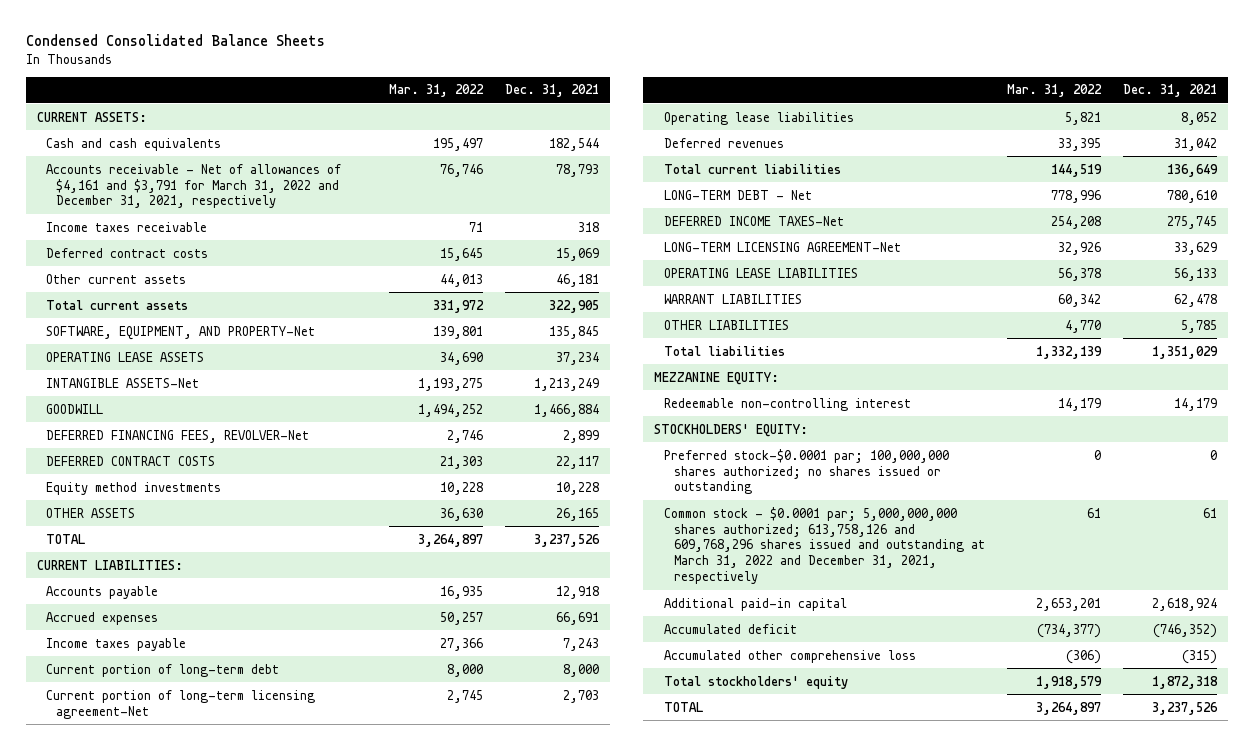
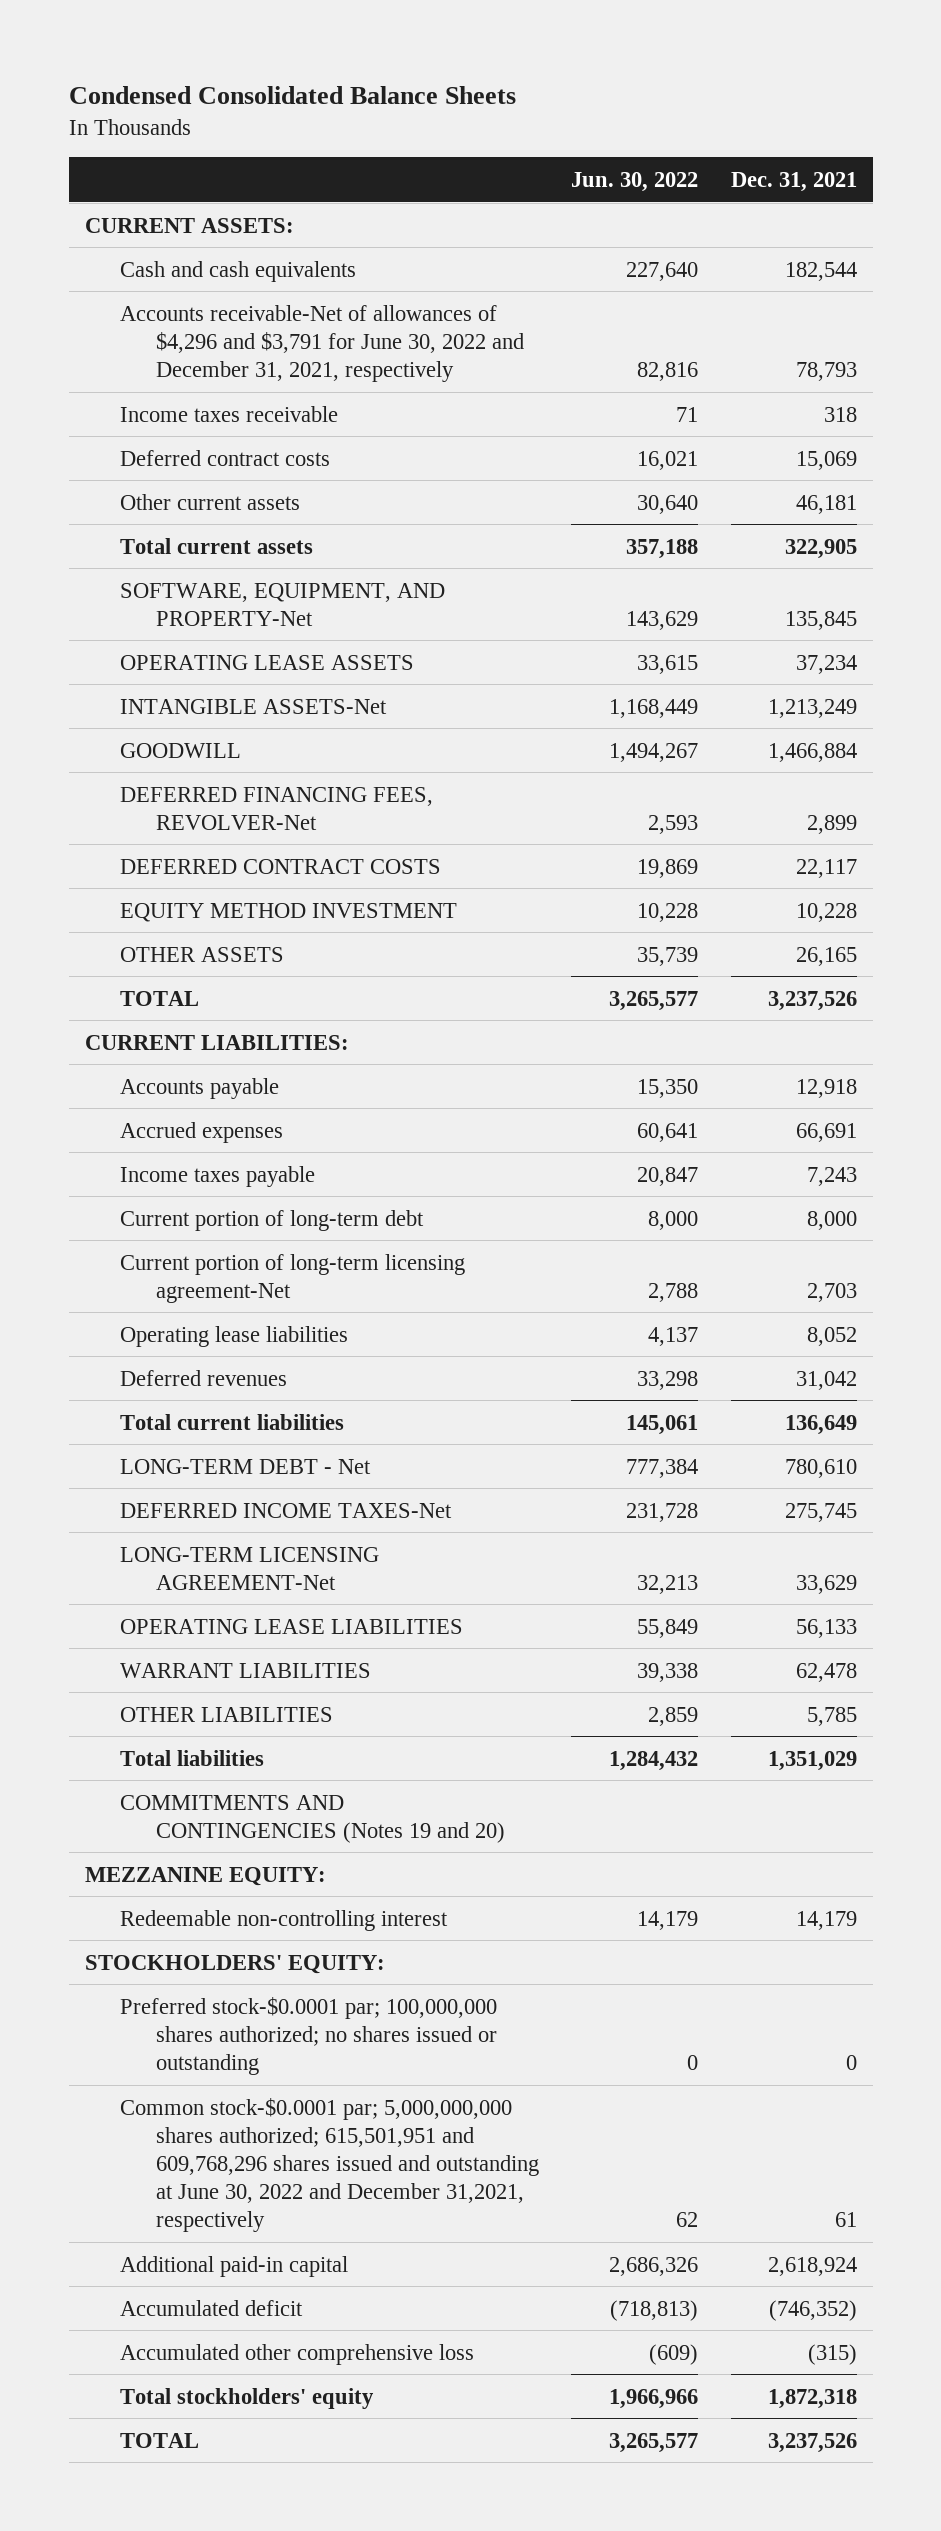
[389,84,485,98] Mar. 31, 2022 -> none
none -> [571,172,699,193] Jun. 30, 2022
[46,163,342,209] Accounts receivable - Net of allowances of $4,161 and $3,791 for March 31, 2022 and December 31, 2021, respectively -> [120,304,524,382] Accounts receivable-Net of allowances of $4,296 and $3,791 for June 30, 2022 and December 31, 2021, respectively
[46,481,222,495] Equity method investments -> [120,902,458,922] EQUITY METHOD INVESTMENT
none -> [120,1794,505,1843] COMMITMENTS AND CONTINGENCIES (Notes 19 and 20)
[664,506,985,585] Common stock - $0.0001 par; 5,000,000,000 shares authorized; 613,758,126 and 609,768,296 shares issued and outstanding at March 31, 2022 and December 31, 2021, respectively -> [120,2097,539,2233] Common stock-$0.0001 par; 5,000,000,000 shares authorized; 615,501,951 and 609,768,296 shares issued and outstanding at June 30, 2022 and December 31,2021, respectively

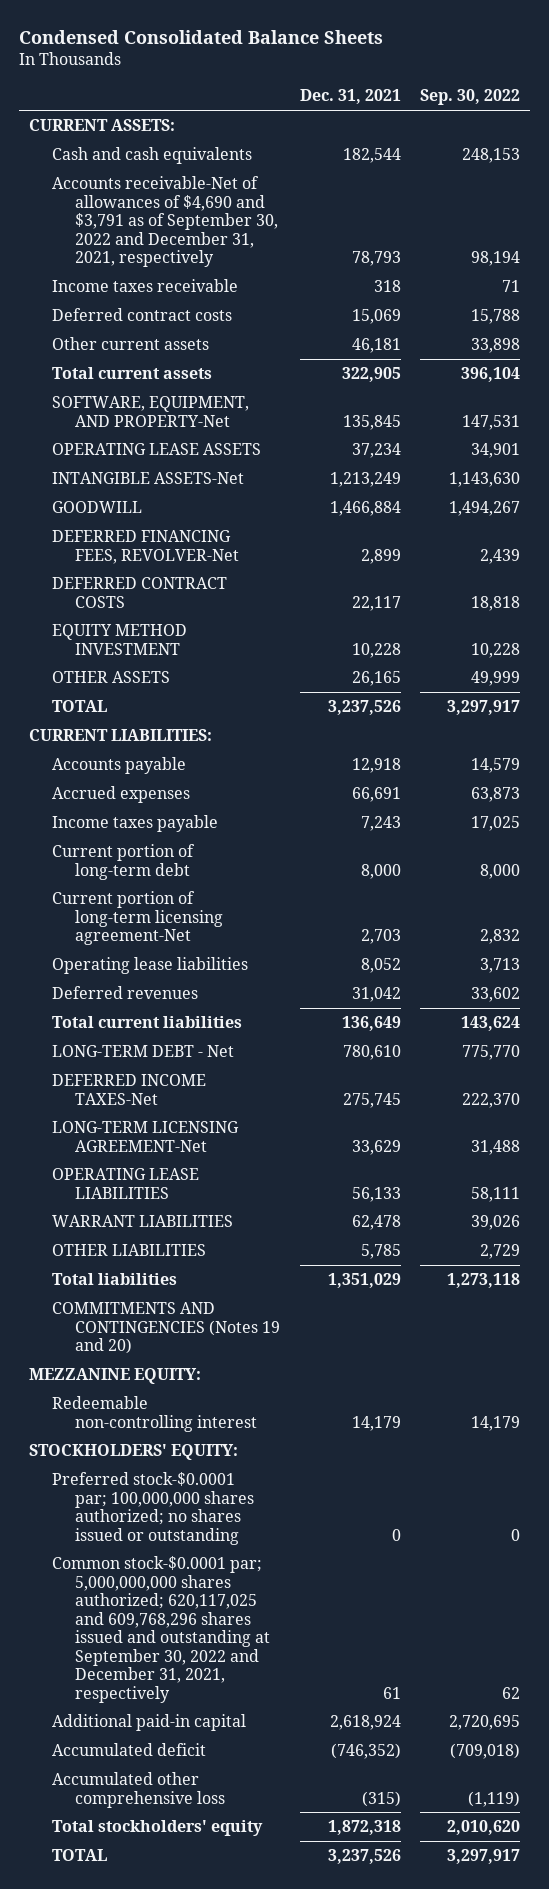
[571,172,699,193] Jun. 30, 2022 -> none
none -> [419,89,520,106] Sep. 30, 2022
[120,304,524,382] Accounts receivable-Net of allowances of $4,296 and $3,791 for June 30, 2022 and December 31, 2021, respectively -> [52,176,279,268] Accounts receivable-Net of allowances of $4,690 and $3,791 as of September 30, 2022 and December 31, 2021, respectively
[120,2097,539,2233] Common stock-$0.0001 par; 5,000,000,000 shares authorized; 615,501,951 and 609,768,296 shares issued and outstanding at June 30, 2022 and December 31,2021, respectively -> [52,1556,271,1703] Common stock-$0.0001 par; 5,000,000,000 shares authorized; 620,117,025 and 609,768,296 shares issued and outstanding at September 30, 2022 and December 31, 2021, respectively

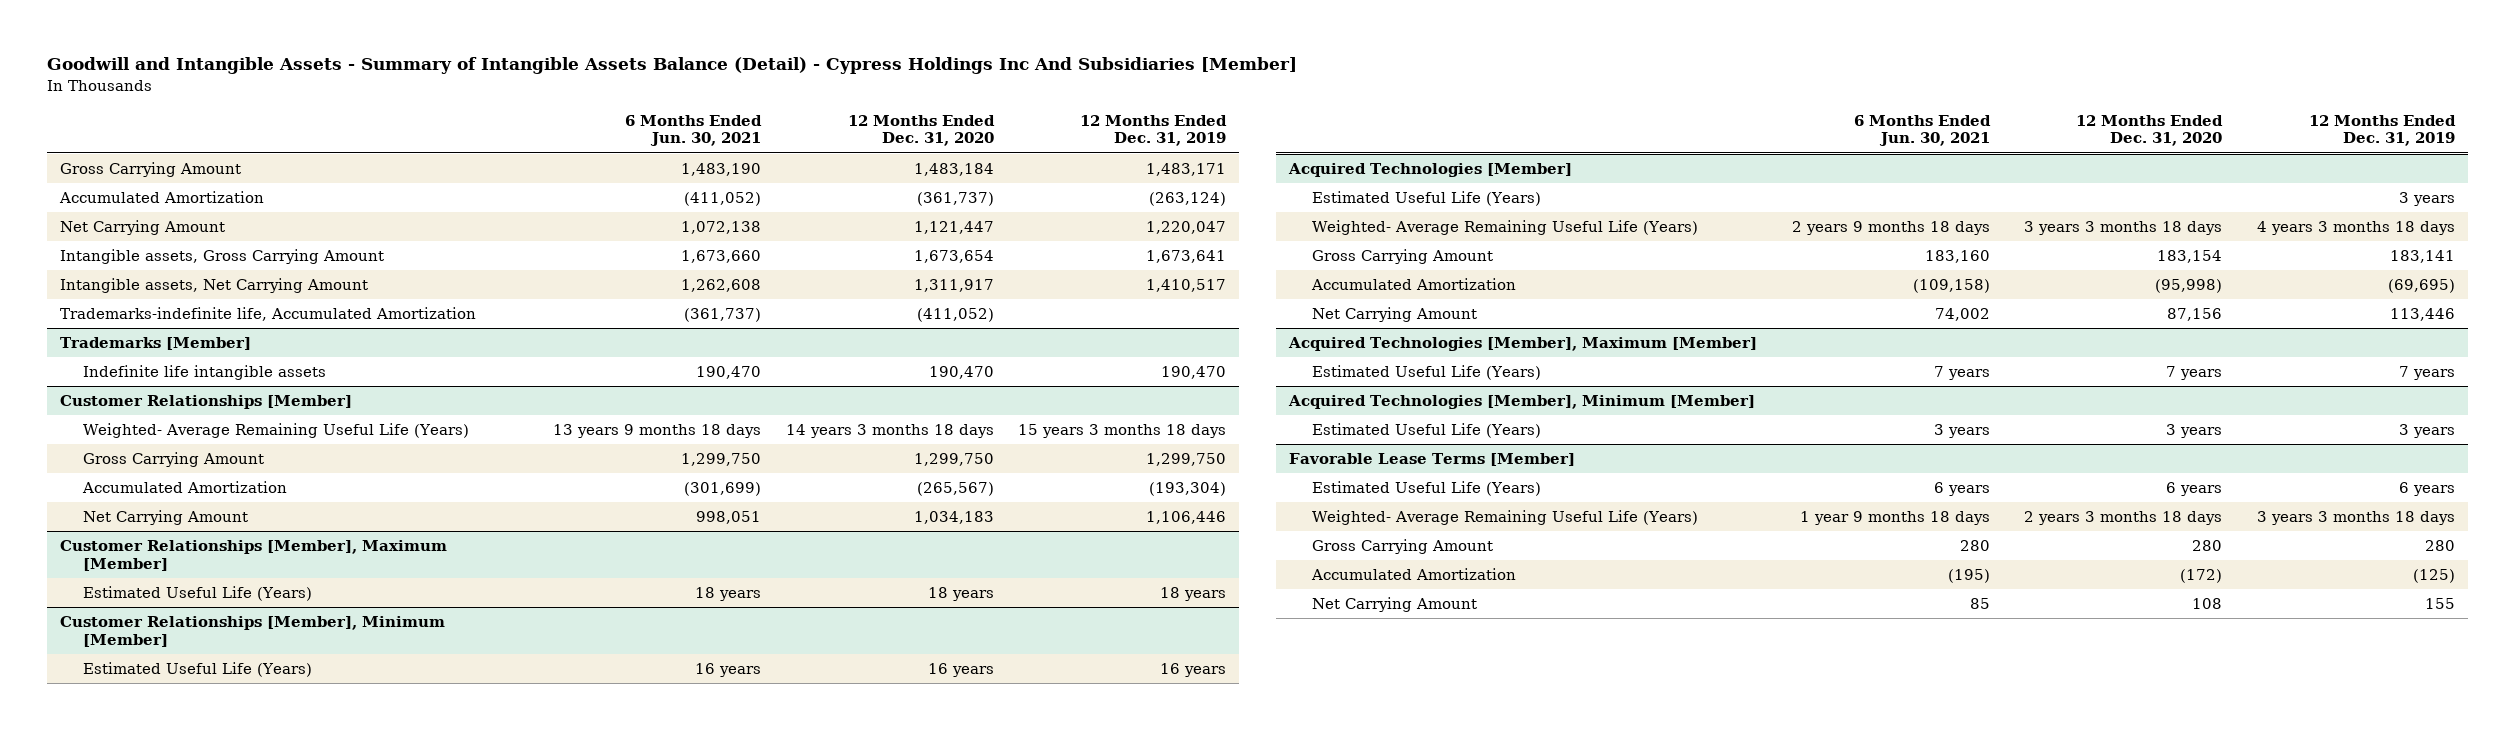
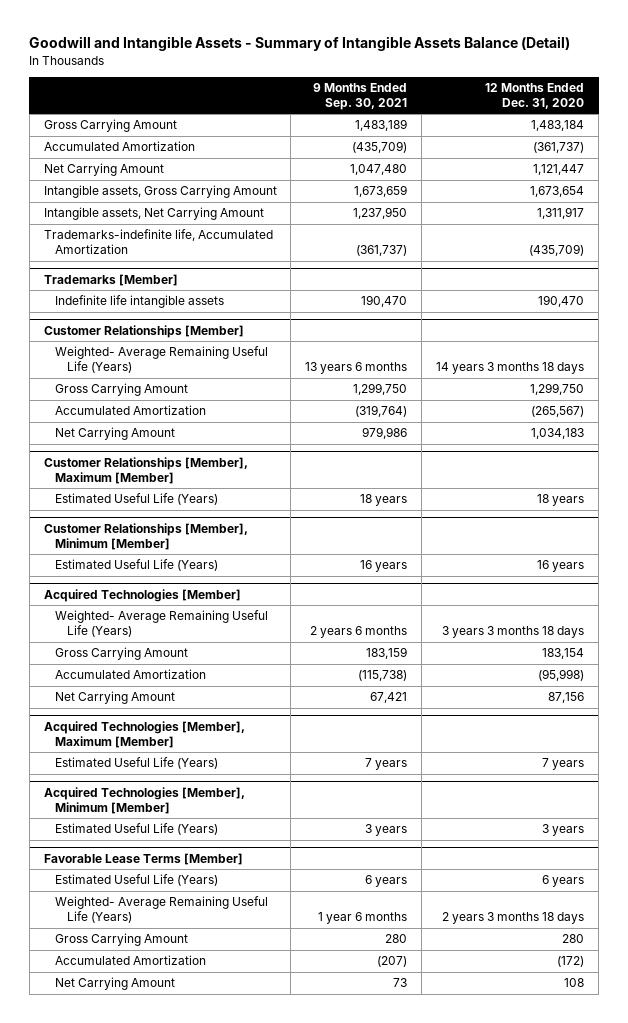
[47,57,1298,75] Goodwill and Intangible Assets - Summary of Intangible Assets Balance (Detail) - Cypress Holdings Inc And Subsidiaries [Member] -> [29,36,571,52] Goodwill and Intangible Assets - Summary of Intangible Assets Balance (Detail)
[624,114,762,147] 6 Months Ended Jun. 30, 2021 -> none
[1080,114,1228,147] 12 Months Ended Dec. 31, 2019 -> none
none -> [313,83,408,110] 9 Months Ended Sep. 30, 2021
[916,308,994,323] (411,052) -> [529,244,585,257] (435,709)
[1312,191,1542,207] Estimated Useful Life (Years) -> none

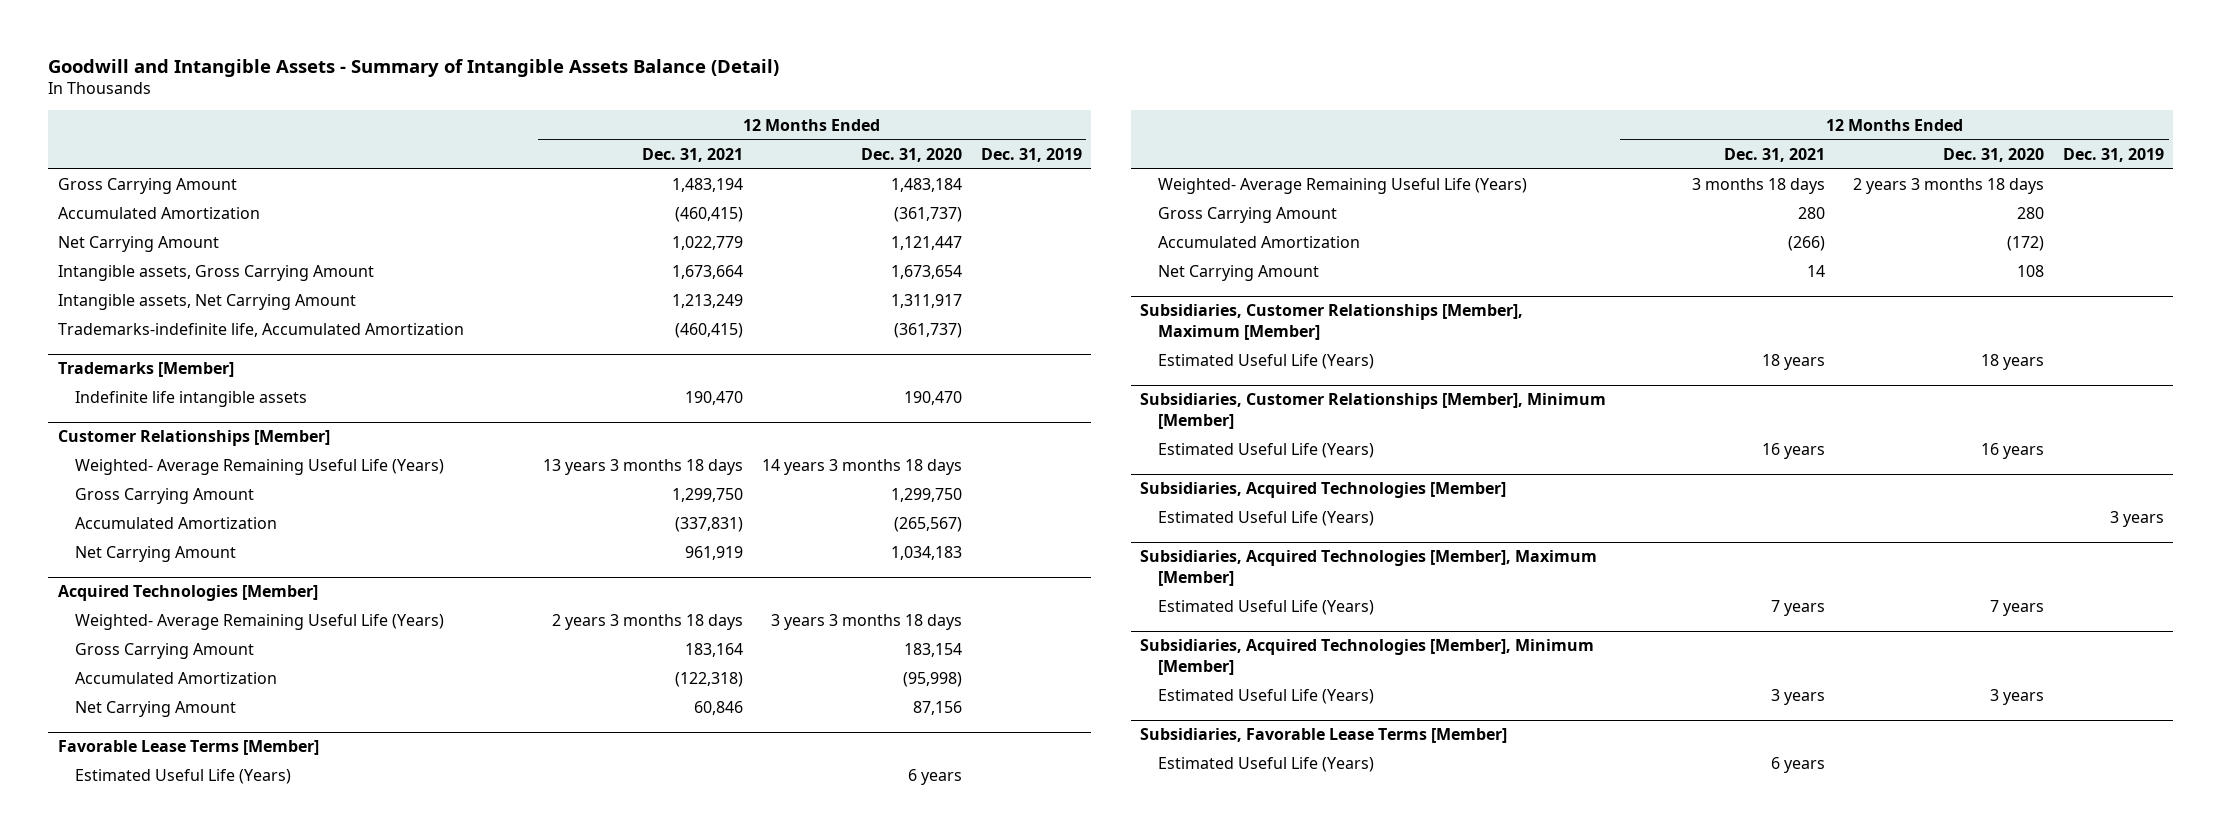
[313,83,408,110] 9 Months Ended Sep. 30, 2021 -> none
none -> [641,147,743,162] Dec. 31, 2021
none -> [980,147,1082,162] Dec. 31, 2019
[529,244,585,257] (435,709) -> [893,323,962,339] (361,737)
[43,456,248,484] Customer Relationships [Member], Maximum [Member] -> none
[55,493,219,506] Estimated Useful Life (Years) -> none
[43,522,248,550] Customer Relationships [Member], Minimum [Member] -> none
[55,559,219,572] Estimated Useful Life (Years) -> none
[43,720,245,748] Acquired Technologies [Member], Maximum [Member] -> none
[55,757,219,770] Estimated Useful Life (Years) -> none
[43,786,245,814] Acquired Technologies [Member], Minimum [Member] -> none
[55,823,219,836] Estimated Useful Life (Years) -> none
none -> [1140,304,1524,340] Subsidiaries, Customer Relationships [Member], Maximum [Member]
none -> [1157,354,1374,370] Estimated Useful Life (Years)
none -> [1140,393,1607,429] Subsidiaries, Customer Relationships [Member], Minimum [Member]
none -> [1157,443,1374,459] Estimated Useful Life (Years)
none -> [1140,482,1507,499] Subsidiaries, Acquired Technologies [Member]
none -> [1157,511,1374,527] Estimated Useful Life (Years)
none -> [1140,550,1598,586] Subsidiaries, Acquired Technologies [Member], Maximum [Member]
none -> [1157,600,1374,616] Estimated Useful Life (Years)
none -> [1140,639,1595,675] Subsidiaries, Acquired Technologies [Member], Minimum [Member]
none -> [1157,689,1374,705] Estimated Useful Life (Years)
none -> [1140,728,1508,744] Subsidiaries, Favorable Lease Terms [Member]
none -> [1157,757,1374,773] Estimated Useful Life (Years)

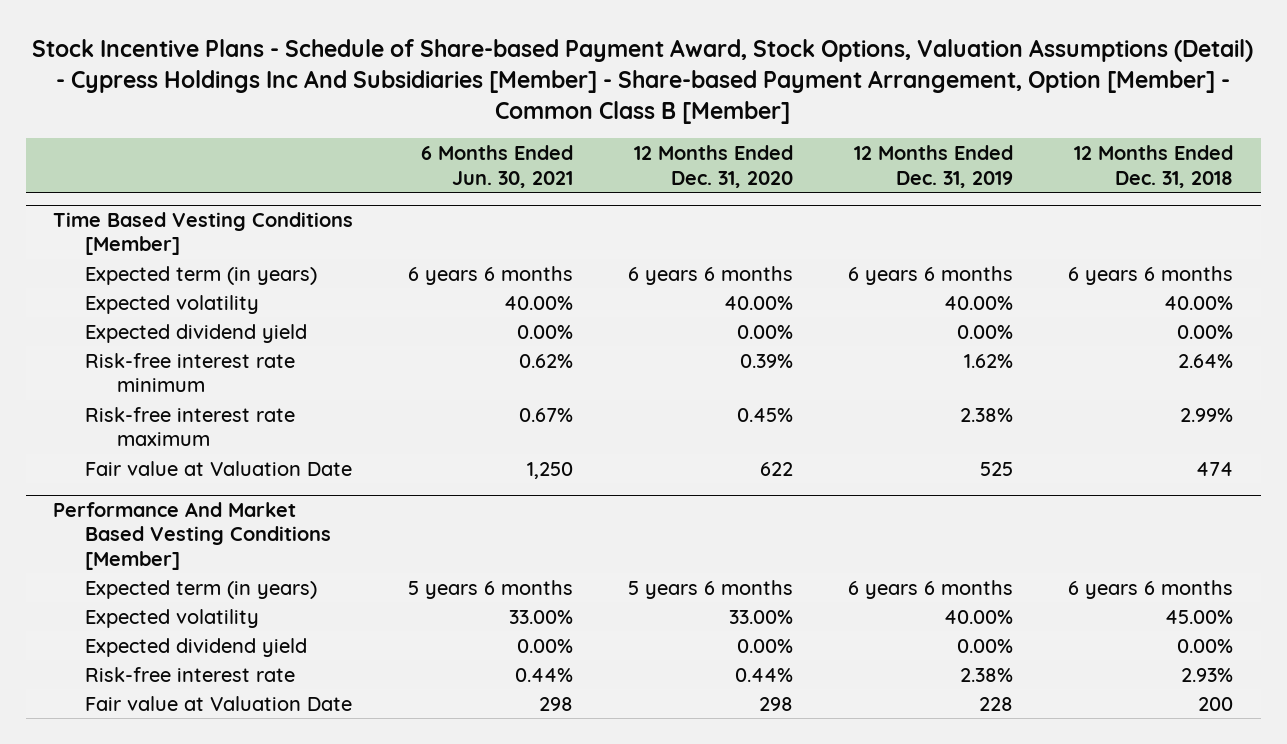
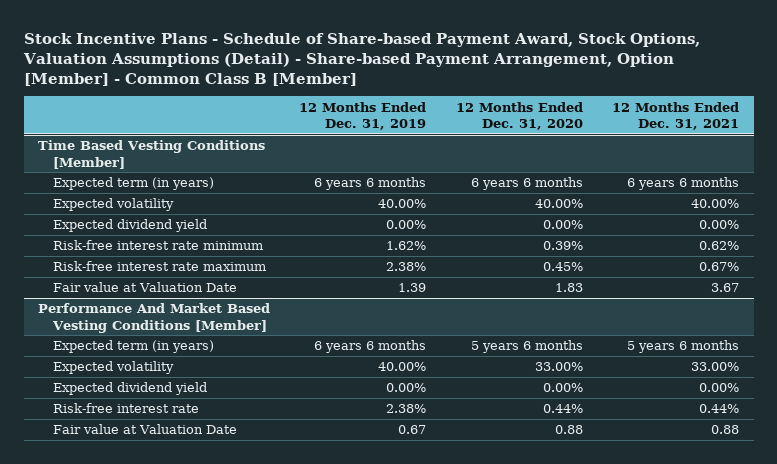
[32,38,1254,124] Stock Incentive Plans - Schedule of Share-based Payment Award, Stock Options, Valuation Assumptions (Detail) - Cypress Holdings Inc And Subsidiaries [Member] - Share-based Payment Arrangement, Option [Member] - Common Class B [Member] -> [22,32,700,86] Stock Incentive Plans - Schedule of Share-based Payment Award, Stock Options, Valuation Assumptions (Detail) - Share-based Payment Arrangement, Option [Member] - Common Class B [Member]
[421,145,574,188] 6 Months Ended Jun. 30, 2021 -> none
[1074,145,1234,188] 12 Months Ended Dec. 31, 2018 -> none
none -> [612,101,740,130] 12 Months Ended Dec. 31, 2021
[760,461,794,476] 622 -> [554,283,583,293] 1.83
[980,461,1014,476] 525 -> [398,283,427,293] 1.39
[759,696,794,711] 298 -> [554,425,583,435] 0.88
[979,696,1014,711] 228 -> [398,425,427,435] 0.67

